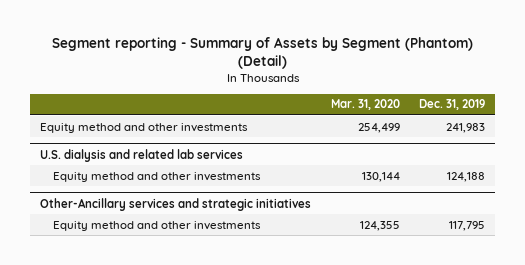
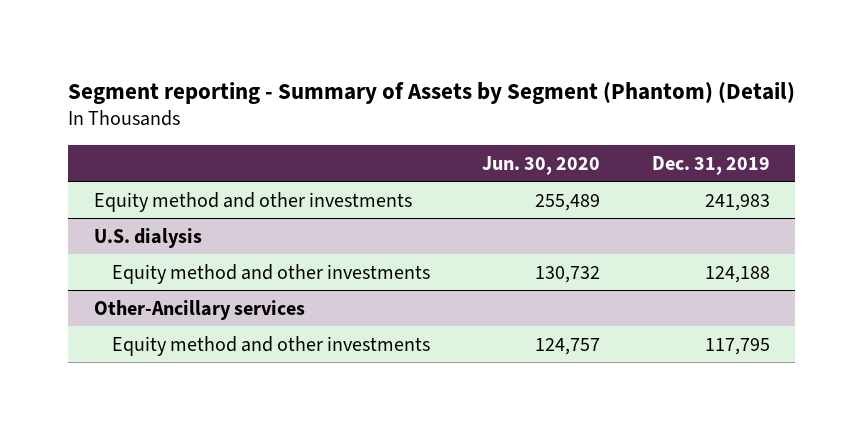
[330,99,400,111] Mar. 31, 2020 -> none
none -> [481,155,600,175] Jun. 30, 2020
[39,148,243,162] U.S. dialysis and related lab services -> [93,227,202,248] U.S. dialysis
[39,197,311,211] Other-Ancillary services and strategic initiatives -> [93,299,305,320] Other-Ancillary services

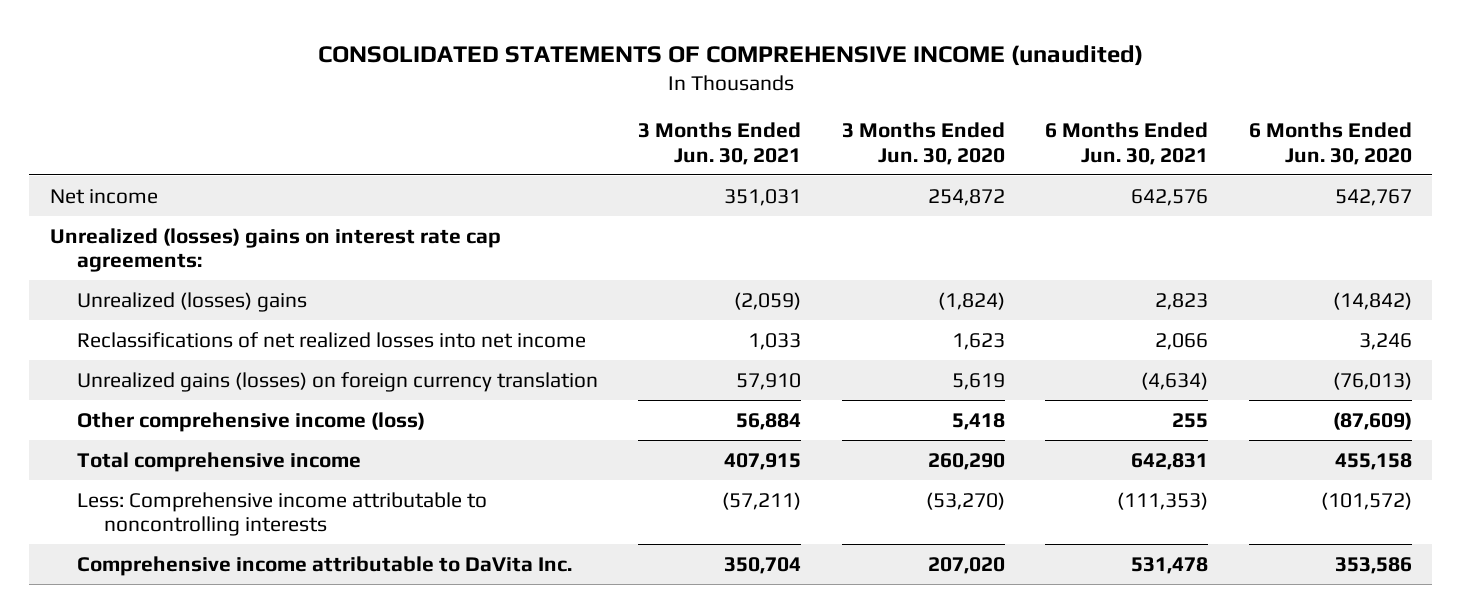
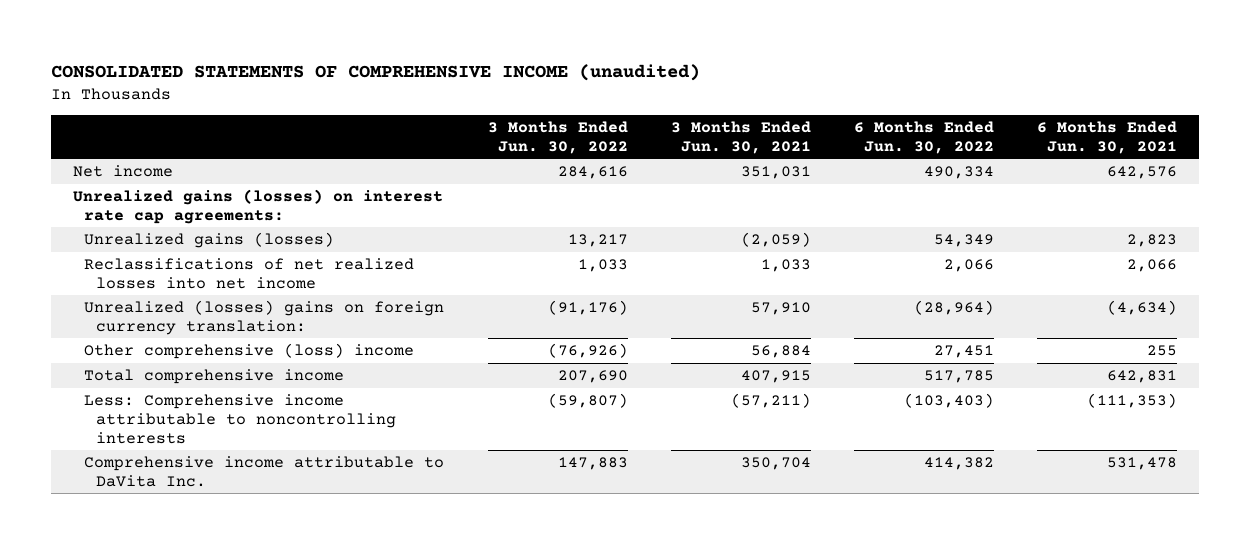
[841,122,1005,165] 3 Months Ended Jun. 30, 2020 -> none
[1249,122,1413,165] 6 Months Ended Jun. 30, 2020 -> none
none -> [487,120,628,154] 3 Months Ended Jun. 30, 2022
none -> [854,120,995,154] 6 Months Ended Jun. 30, 2022
[49,227,501,272] Unrealized (losses) gains on interest rate cap agreements: -> [72,188,443,224] Unrealized gains (losses) on interest rate cap agreements:
[76,291,307,312] Unrealized (losses) gains -> [84,231,335,248] Unrealized gains (losses)
[76,371,598,392] Unrealized gains (losses) on foreign currency translation -> [84,299,445,335] Unrealized (losses) gains on foreign currency translation:
[76,411,425,432] Other comprehensive income (loss) -> [84,342,415,359] Other comprehensive (loss) income

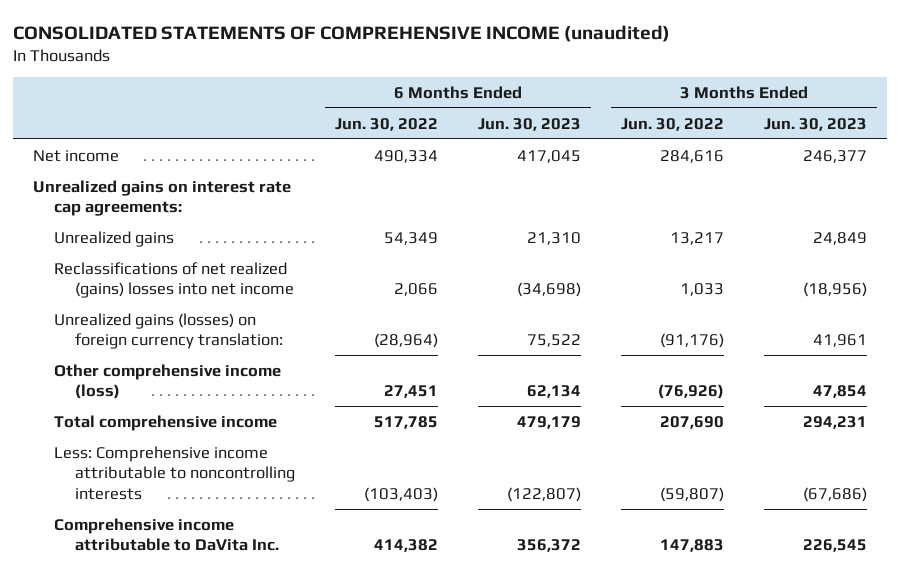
[670,120,811,154] 3 Months Ended Jun. 30, 2021 -> none
[1037,120,1178,154] 6 Months Ended Jun. 30, 2021 -> none
none -> [477,117,581,131] Jun. 30, 2023
none -> [763,117,867,131] Jun. 30, 2023
[72,188,443,224] Unrealized gains (losses) on interest rate cap agreements: -> [33,179,292,217] Unrealized gains on interest rate cap agreements:
[84,231,335,248] Unrealized gains (losses) -> [54,230,175,247] Unrealized gains
[84,257,415,289] Reclassifications of net realized losses into net income -> [54,261,295,299] Reclassifications of net realized (gains) losses into net income
[84,299,445,335] Unrealized (losses) gains on foreign currency translation: -> [54,312,284,350] Unrealized gains (losses) on foreign currency translation:
[84,342,415,359] Other comprehensive (loss) income -> [54,363,282,400] Other comprehensive income (loss)

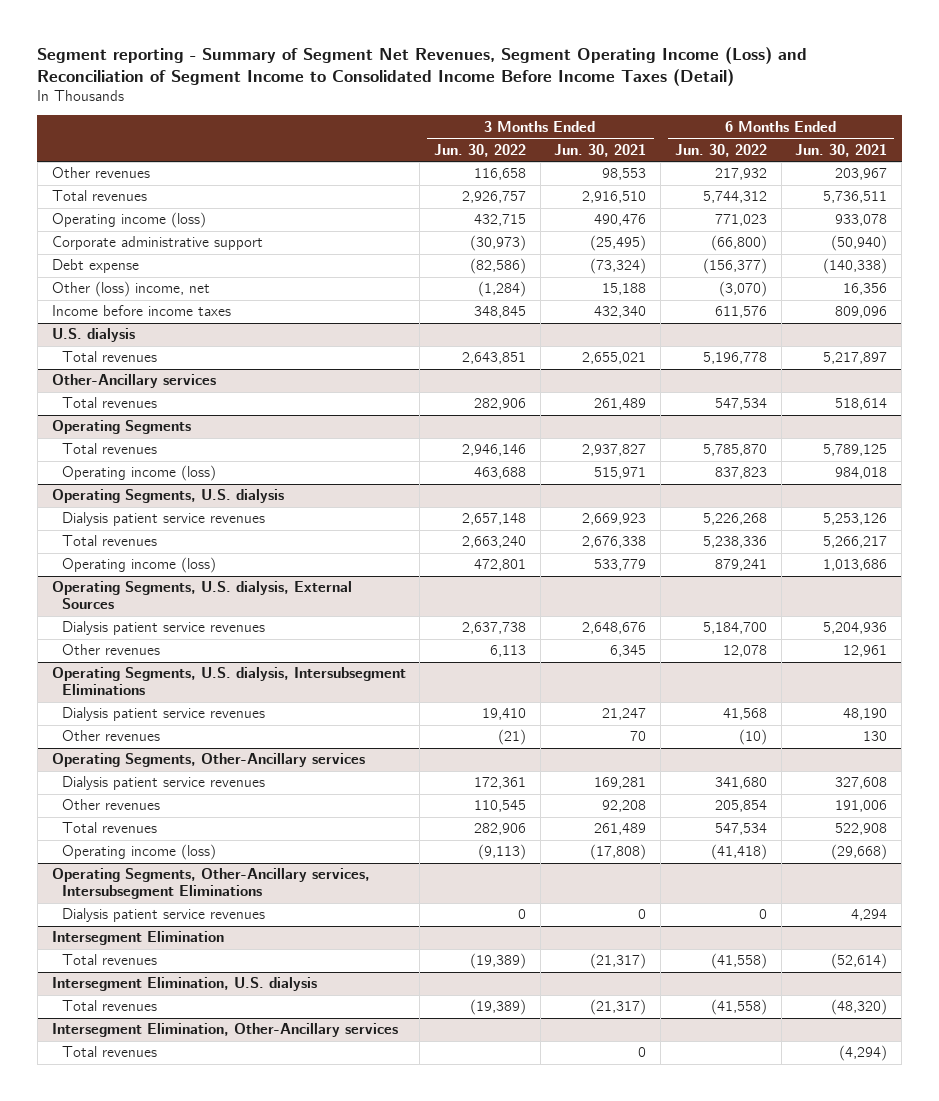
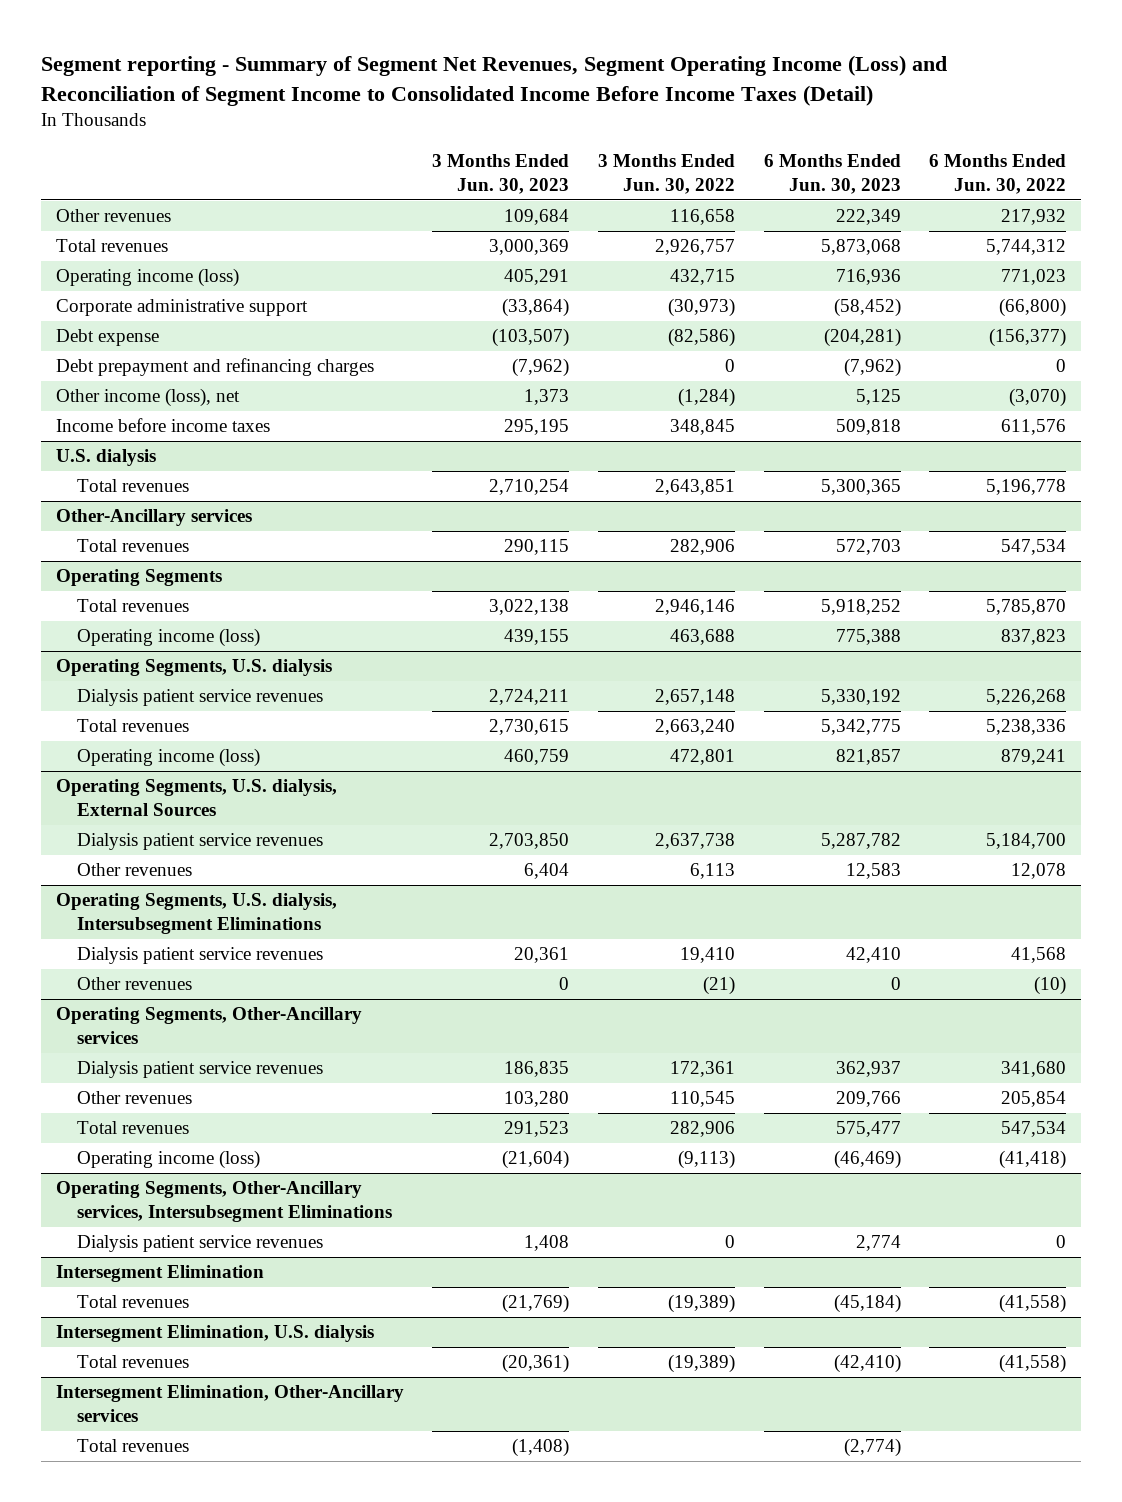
[554,143,647,157] Jun. 30, 2021 -> none
[795,143,888,157] Jun. 30, 2021 -> none
none -> [432,153,570,194] 3 Months Ended Jun. 30, 2023
none -> [763,153,901,194] 6 Months Ended Jun. 30, 2023
none -> [55,358,374,377] Debt prepayment and refinancing charges
[51,281,210,298] Other (loss) income, net -> [55,388,240,408] Other income (loss), net

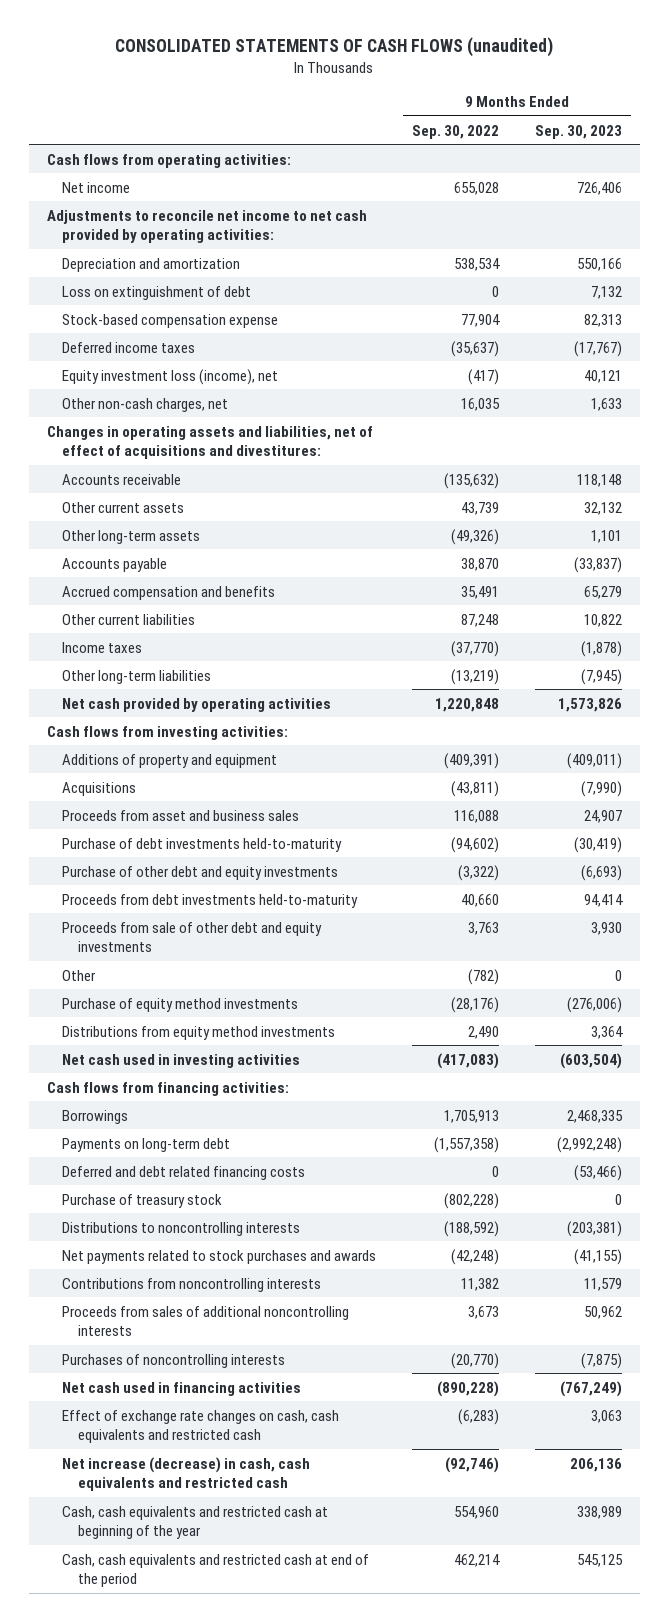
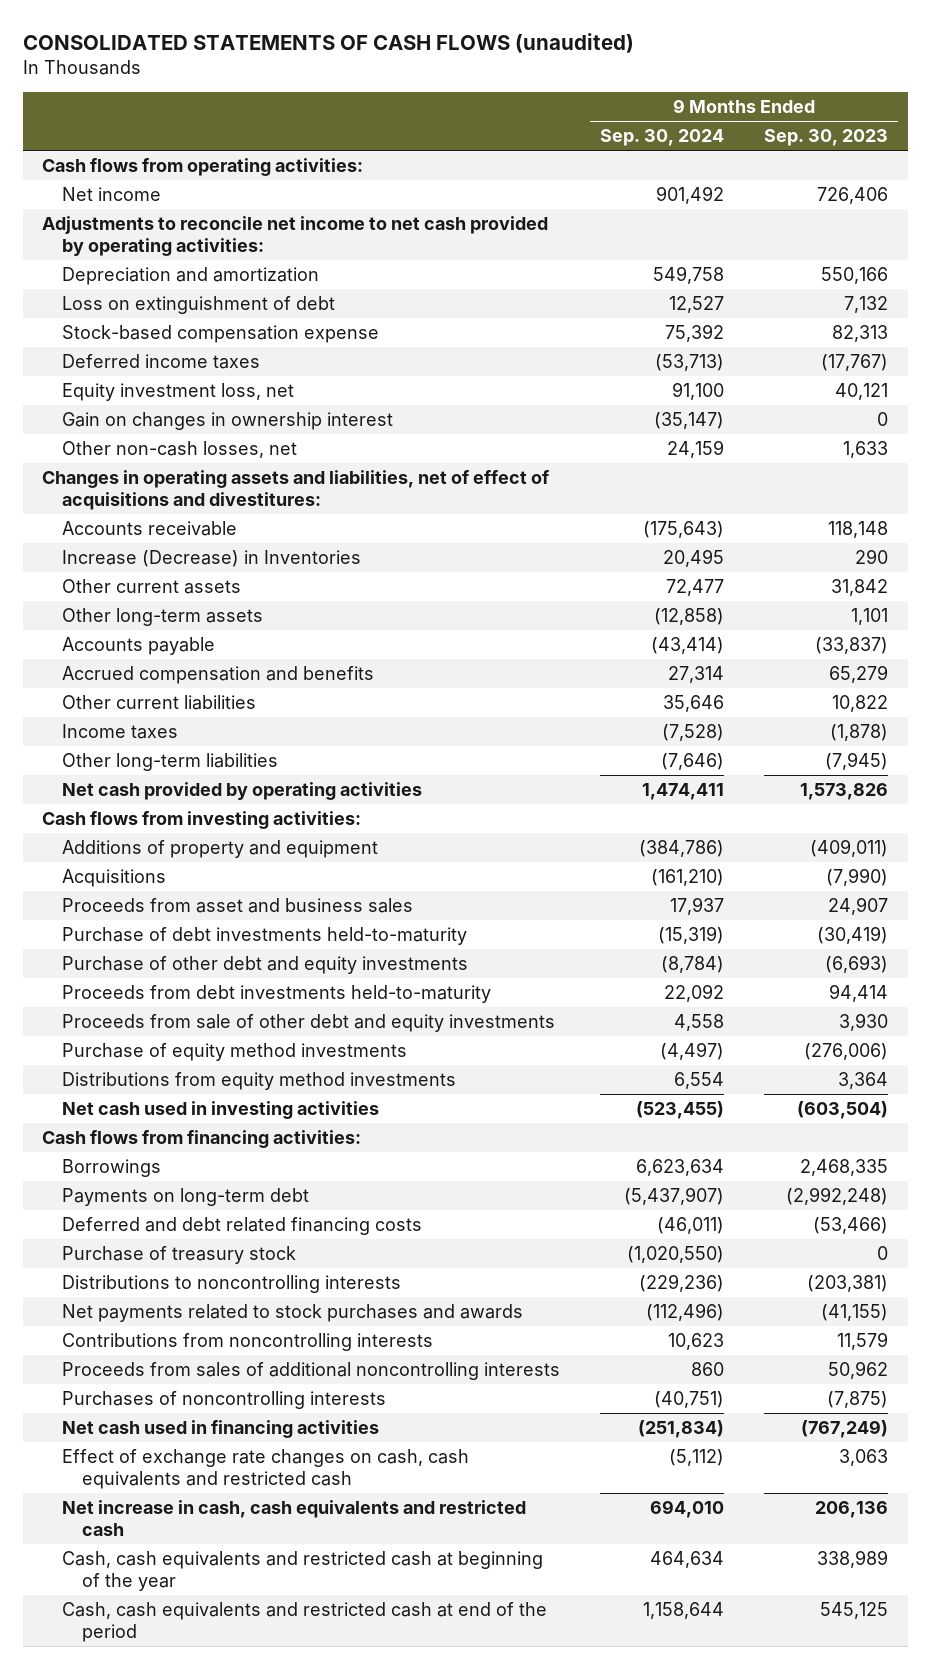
[412,124,500,139] Sep. 30, 2022 -> none
none -> [600,129,725,147] Sep. 30, 2024
[62,368,279,385] Equity investment loss (income), net -> [62,383,295,402] Equity investment loss, net
none -> [62,412,394,431] Gain on changes in ownership interest
[62,397,229,412] Other non-cash charges, net -> [62,441,298,459] Other non-cash losses, net
none -> [62,550,362,568] Increase (Decrease) in Inventories
[584,501,623,515] 32,132 -> [830,579,888,597] 31,842
[62,969,97,981] Other -> none
[62,1456,311,1492] Net increase (decrease) in cash, cash equivalents and restricted cash -> [62,1500,527,1537] Net increase in cash, cash equivalents and restricted cash

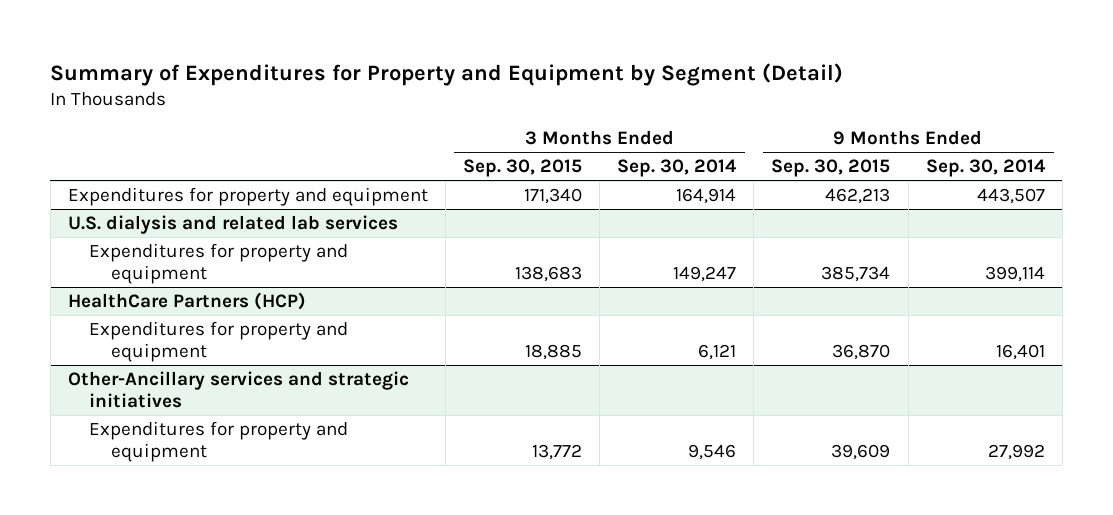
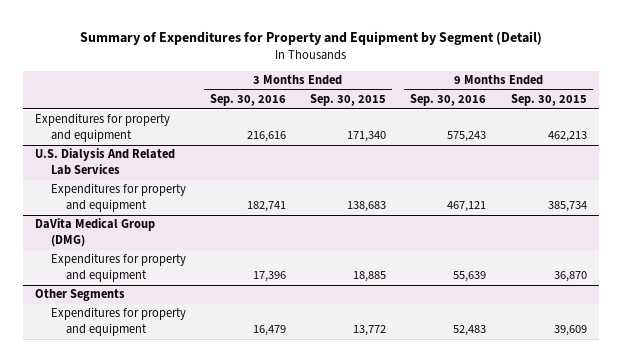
[617,159,738,178] Sep. 30, 2014 -> none
[925,159,1046,178] Sep. 30, 2014 -> none
none -> [209,94,286,107] Sep. 30, 2016
none -> [410,94,487,107] Sep. 30, 2016
[67,214,398,234] U.S. dialysis and related lab services -> [35,148,176,176] U.S. Dialysis And Related Lab Services
[67,291,306,310] HealthCare Partners (HCP) -> none
none -> [35,218,156,248] DaVita Medical Group (DMG)
[67,370,409,409] Other-Ancillary services and strategic initiatives -> [35,289,126,302] Other Segments

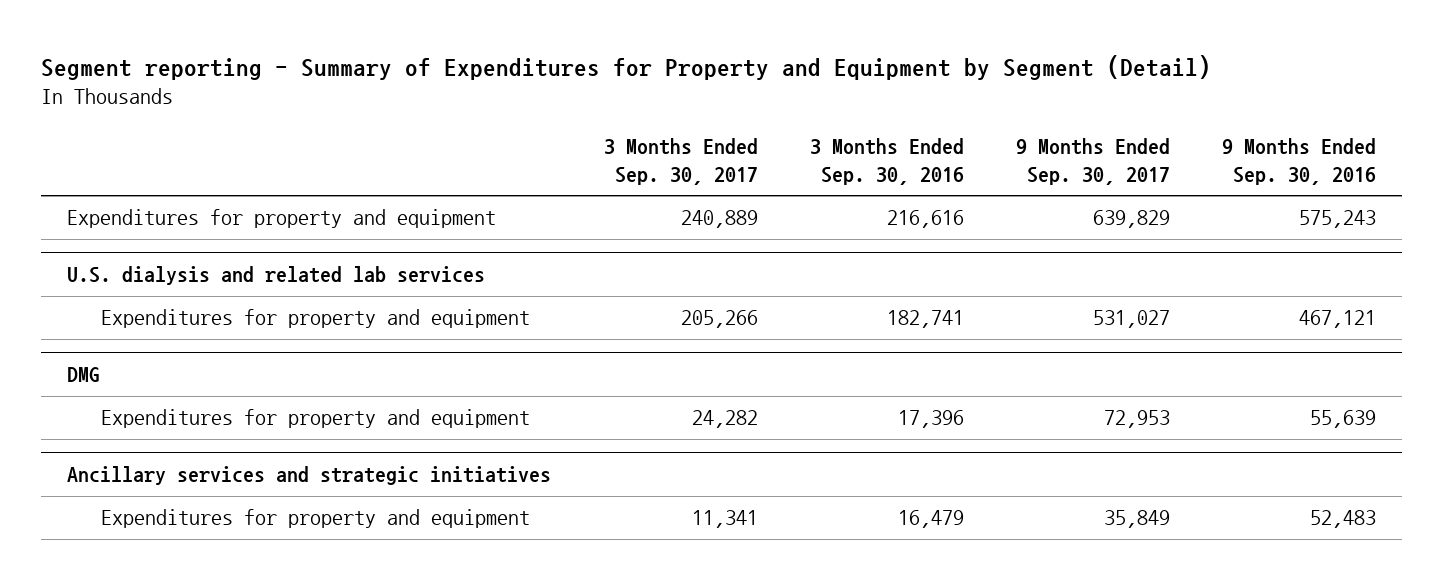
[79,31,542,46] Summary of Expenditures for Property and Equipment by Segment (Detail) -> [41,54,1212,80] Segment reporting - Summary of Expenditures for Property and Equipment by Segment (Detail)
[310,94,387,107] Sep. 30, 2015 -> none
[510,94,587,107] Sep. 30, 2015 -> none
none -> [603,138,758,185] 3 Months Ended Sep. 30, 2017
none -> [1015,138,1170,185] 9 Months Ended Sep. 30, 2017
[35,148,176,176] U.S. Dialysis And Related Lab Services -> [67,265,486,285] U.S. dialysis and related lab services
[35,218,156,248] DaVita Medical Group (DMG) -> [67,366,101,382] DMG
[35,289,126,302] Other Segments -> [67,465,552,485] Ancillary services and strategic initiatives

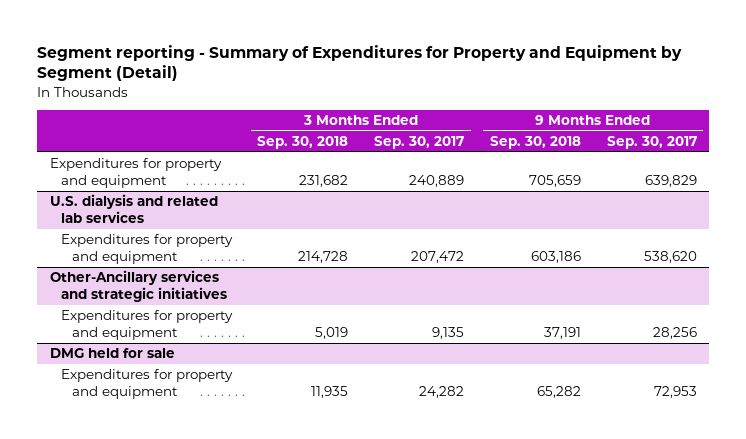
[809,138,964,185] 3 Months Ended Sep. 30, 2016 -> none
[1222,138,1377,185] 9 Months Ended Sep. 30, 2016 -> none
none -> [257,136,349,150] Sep. 30, 2018
none -> [489,136,581,150] Sep. 30, 2018
[680,310,758,329] 205,266 -> [411,251,465,264] 207,472
[1092,310,1170,329] 531,027 -> [643,251,697,264] 538,620
none -> [49,270,227,303] Other-Ancillary services and strategic initiatives
none -> [60,310,233,341] Expenditures for property and equipment
[67,366,101,382] DMG -> [49,348,175,359] DMG held for sale
[67,465,552,485] Ancillary services and strategic initiatives -> none
[100,509,530,529] Expenditures for property and equipment -> none

